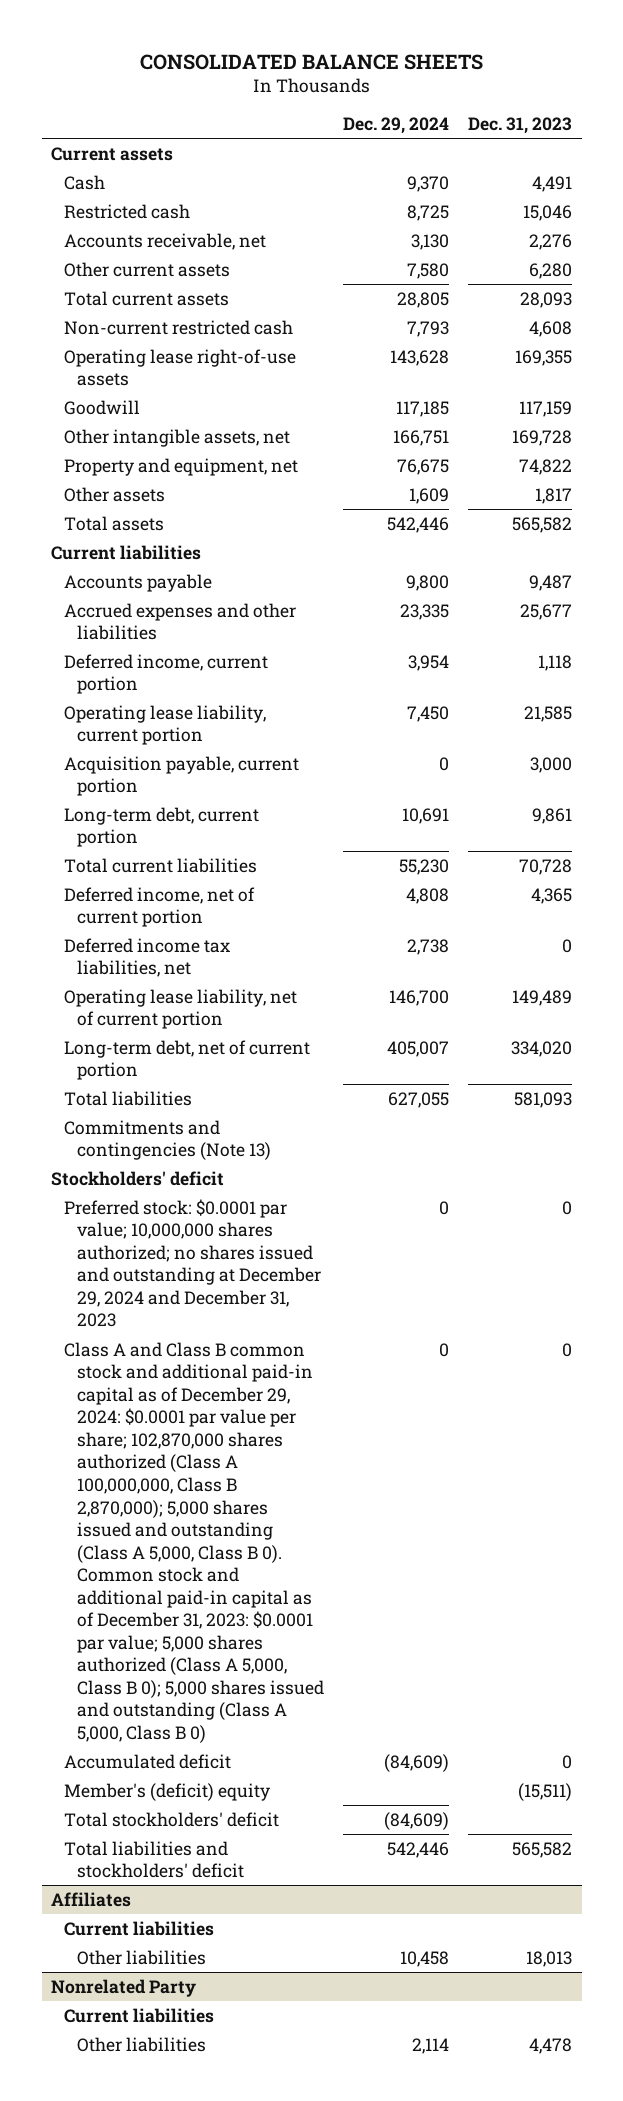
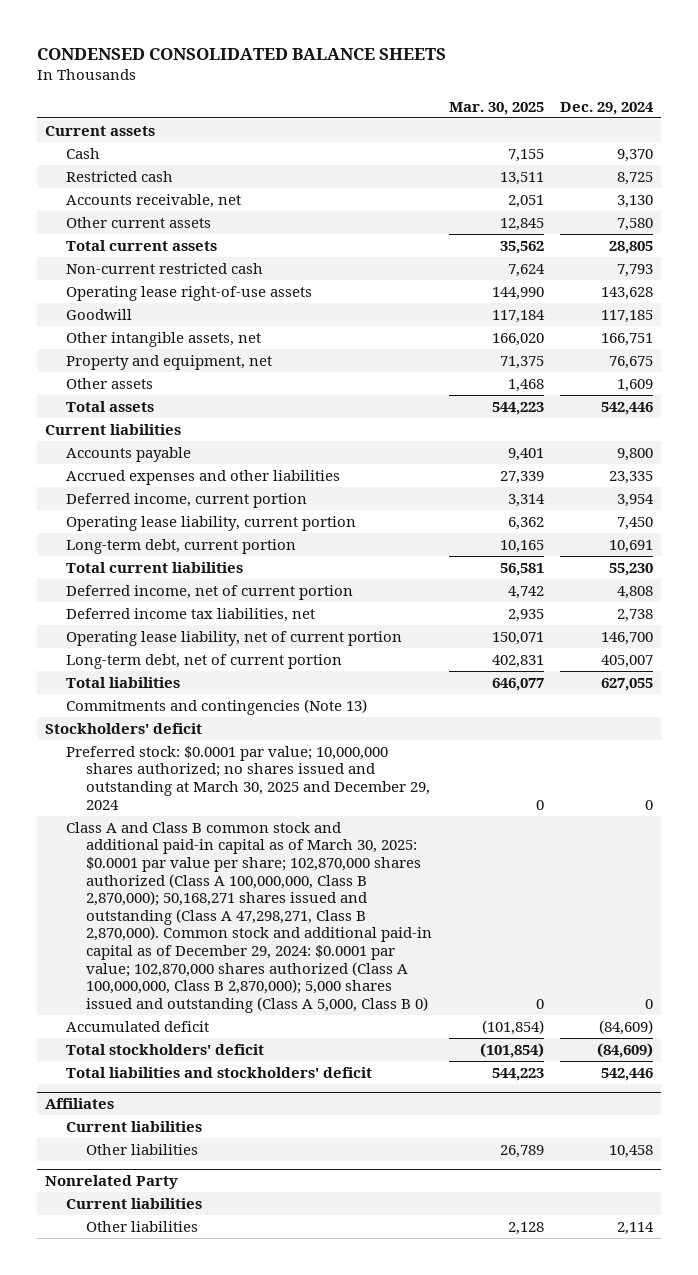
[139,53,483,70] CONSOLIDATED BALANCE SHEETS -> [37,48,447,61] CONDENSED CONSOLIDATED BALANCE SHEETS
[467,117,572,135] Dec. 31, 2023 -> none
none -> [448,101,544,115] Mar. 30, 2025
[63,755,299,797] Acquisition payable, current portion -> none
[63,1198,321,1328] Preferred stock: $0.0001 par value; 10,000,000 shares authorized; no shares issued and outstanding at December 29, 2024 and December 31, 2023 -> [65,745,431,810] Preferred stock: $0.0001 par value; 10,000,000 shares authorized; no shares issued and outstanding at March 30, 2025 and December 29, 2024
[63,1341,324,1744] Class A and Class B common stock and additional paid-in capital as of December 29, 2024: $0.0001 par value per share; 102,870,000 shares authorized (Class A 100,000,000, Class B 2,870,000); 5,000 shares issued and outstanding (Class A 5,000, Class B 0). Common stock and additional paid-in capital as of December 31, 2023: $0.0001 par value; 5,000 shares authorized (Class A 5,000, Class B 0); 5,000 shares issued and outstanding (Class A 5,000, Class B 0) -> [65,821,433,1014] Class A and Class B common stock and additional paid-in capital as of March 30, 2025: $0.0001 par value per share; 102,870,000 shares authorized (Class A 100,000,000, Class B 2,870,000); 50,168,271 shares issued and outstanding (Class A 47,298,271, Class B 2,870,000). Common stock and additional paid-in capital as of December 29, 2024: $0.0001 par value; 102,870,000 shares authorized (Class A 100,000,000, Class B 2,870,000); 5,000 shares issued and outstanding (Class A 5,000, Class B 0)
[63,1782,270,1801] Member's (deficit) equity -> none

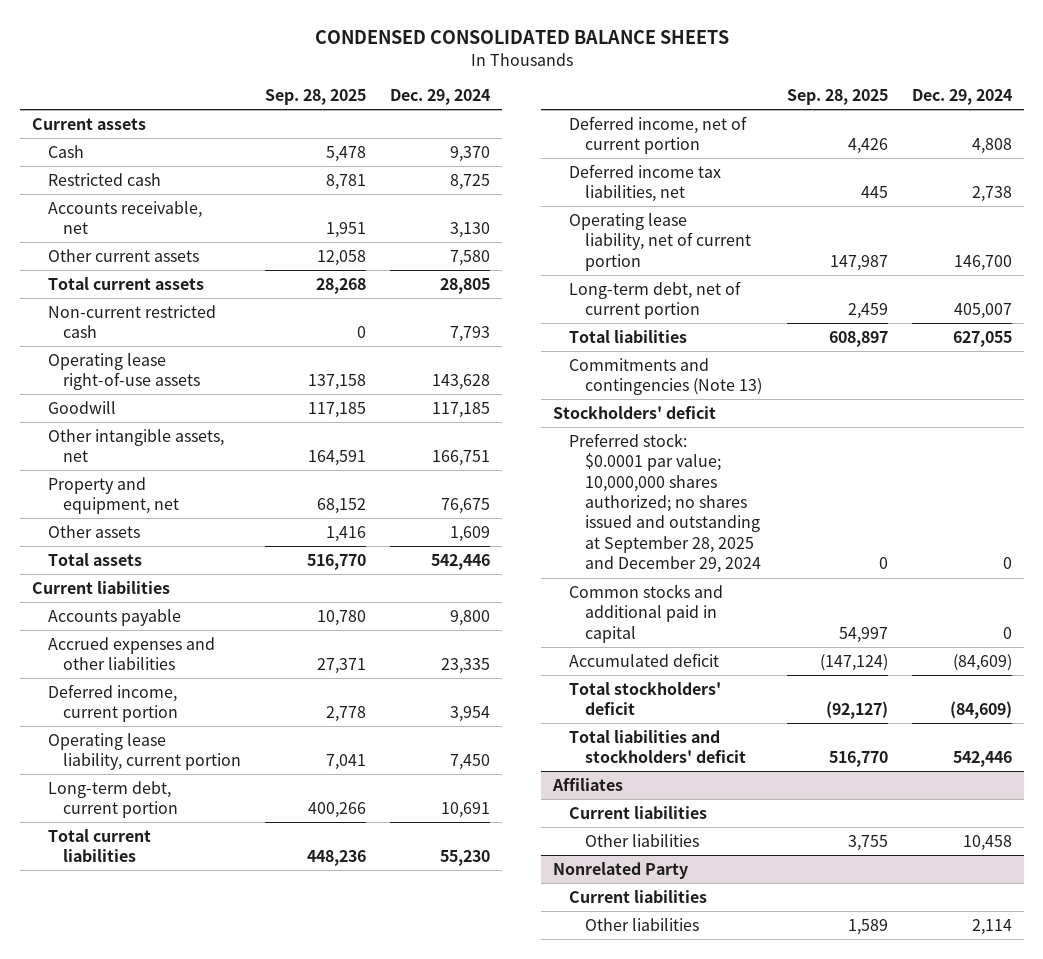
[448,101,544,115] Mar. 30, 2025 -> none
none -> [265,89,367,106] Sep. 28, 2025
[65,745,431,810] Preferred stock: $0.0001 par value; 10,000,000 shares authorized; no shares issued and outstanding at March 30, 2025 and December 29, 2024 -> [569,432,762,574] Preferred stock: $0.0001 par value; 10,000,000 shares authorized; no shares issued and outstanding at September 28, 2025 and December 29, 2024
[65,821,433,1014] Class A and Class B common stock and additional paid-in capital as of March 30, 2025: $0.0001 par value per share; 102,870,000 shares authorized (Class A 100,000,000, Class B 2,870,000); 50,168,271 shares issued and outstanding (Class A 47,298,271, Class B 2,870,000). Common stock and additional paid-in capital as of December 29, 2024: $0.0001 par value; 102,870,000 shares authorized (Class A 100,000,000, Class B 2,870,000); 5,000 shares issued and outstanding (Class A 5,000, Class B 0) -> [569,583,724,643] Common stocks and additional paid in capital

